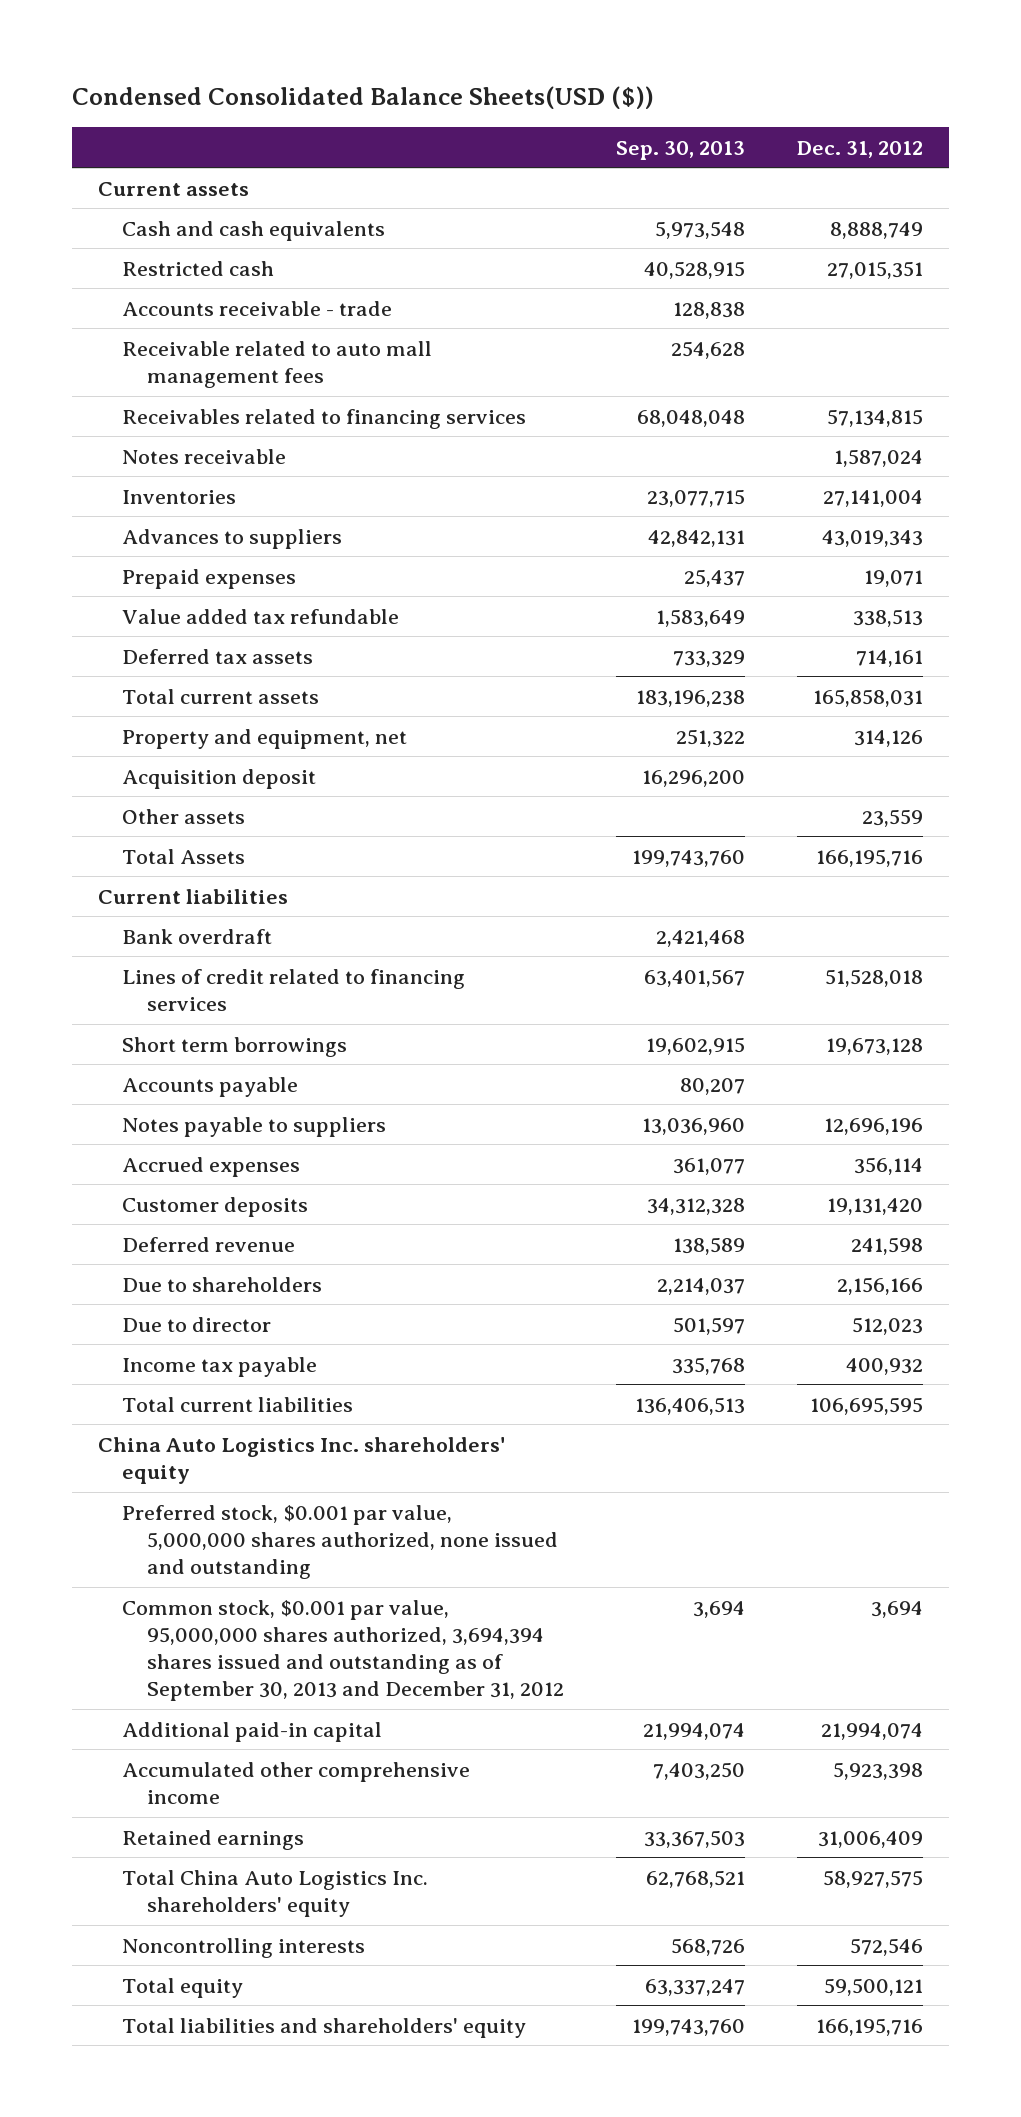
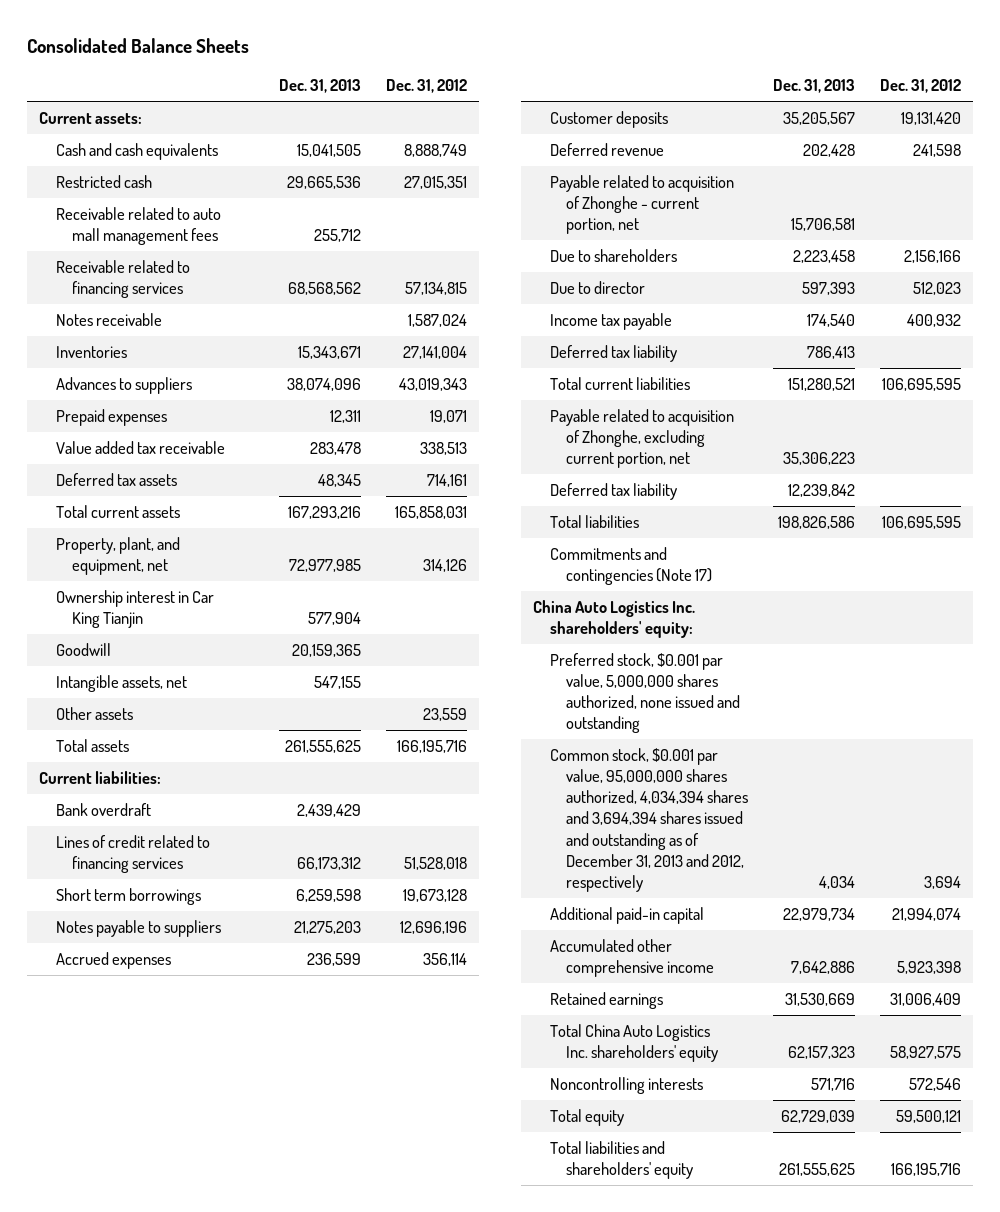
[71,86,654,110] Condensed Consolidated Balance Sheets(USD ($)) -> [26,37,249,53] Consolidated Balance Sheets
[615,140,745,160] Sep. 30, 2013 -> none
none -> [279,79,362,94] Dec. 31, 2013
[97,181,249,196] Current assets -> [39,112,143,125] Current assets:
[122,300,393,316] Accounts receivable - trade -> none
[122,408,527,429] Receivables related to financing services -> [55,260,190,299] Receivable related to financing services
[122,608,400,624] Value added tax refundable -> [55,441,225,455] Value added tax receivable
[122,768,317,789] Acquisition deposit -> none
[122,728,408,749] Property and equipment, net -> [55,537,180,576] Property, plant, and equipment, net
none -> [55,590,214,629] Ownership interest in Car King Tianjin
none -> [55,643,111,657] Goodwill
none -> [55,675,187,693] Intangible assets, net
[122,848,246,864] Total Assets -> [55,739,129,753] Total assets
[97,888,288,904] Current liabilities -> [39,771,162,785] Current liabilities:
[122,1076,299,1097] Accounts payable -> none
none -> [549,175,734,235] Payable related to acquisition of Zhonghe - current portion, net
none -> [549,345,677,363] Deferred tax liability
none -> [549,409,734,469] Payable related to acquisition of Zhonghe, excluding current portion, net
none -> [549,483,677,501] Deferred tax liability
none -> [549,515,639,529] Total liabilities
none -> [549,547,713,586] Commitments and contingencies (Note 17)
[97,1436,505,1484] China Auto Logistics Inc. shareholders' equity -> [533,600,696,639] China Auto Logistics Inc. shareholders' equity:
[122,1599,564,1702] Common stock, $0.001 par value, 95,000,000 shares authorized, 3,694,394 shares issued and outstanding as of September 30, 2013 and December 31, 2012 -> [549,748,749,892] Common stock, $0.001 par value, 95,000,000 shares authorized, 4,034,394 shares and 3,694,394 shares issued and outstanding as of December 31, 2013 and 2012, respectively

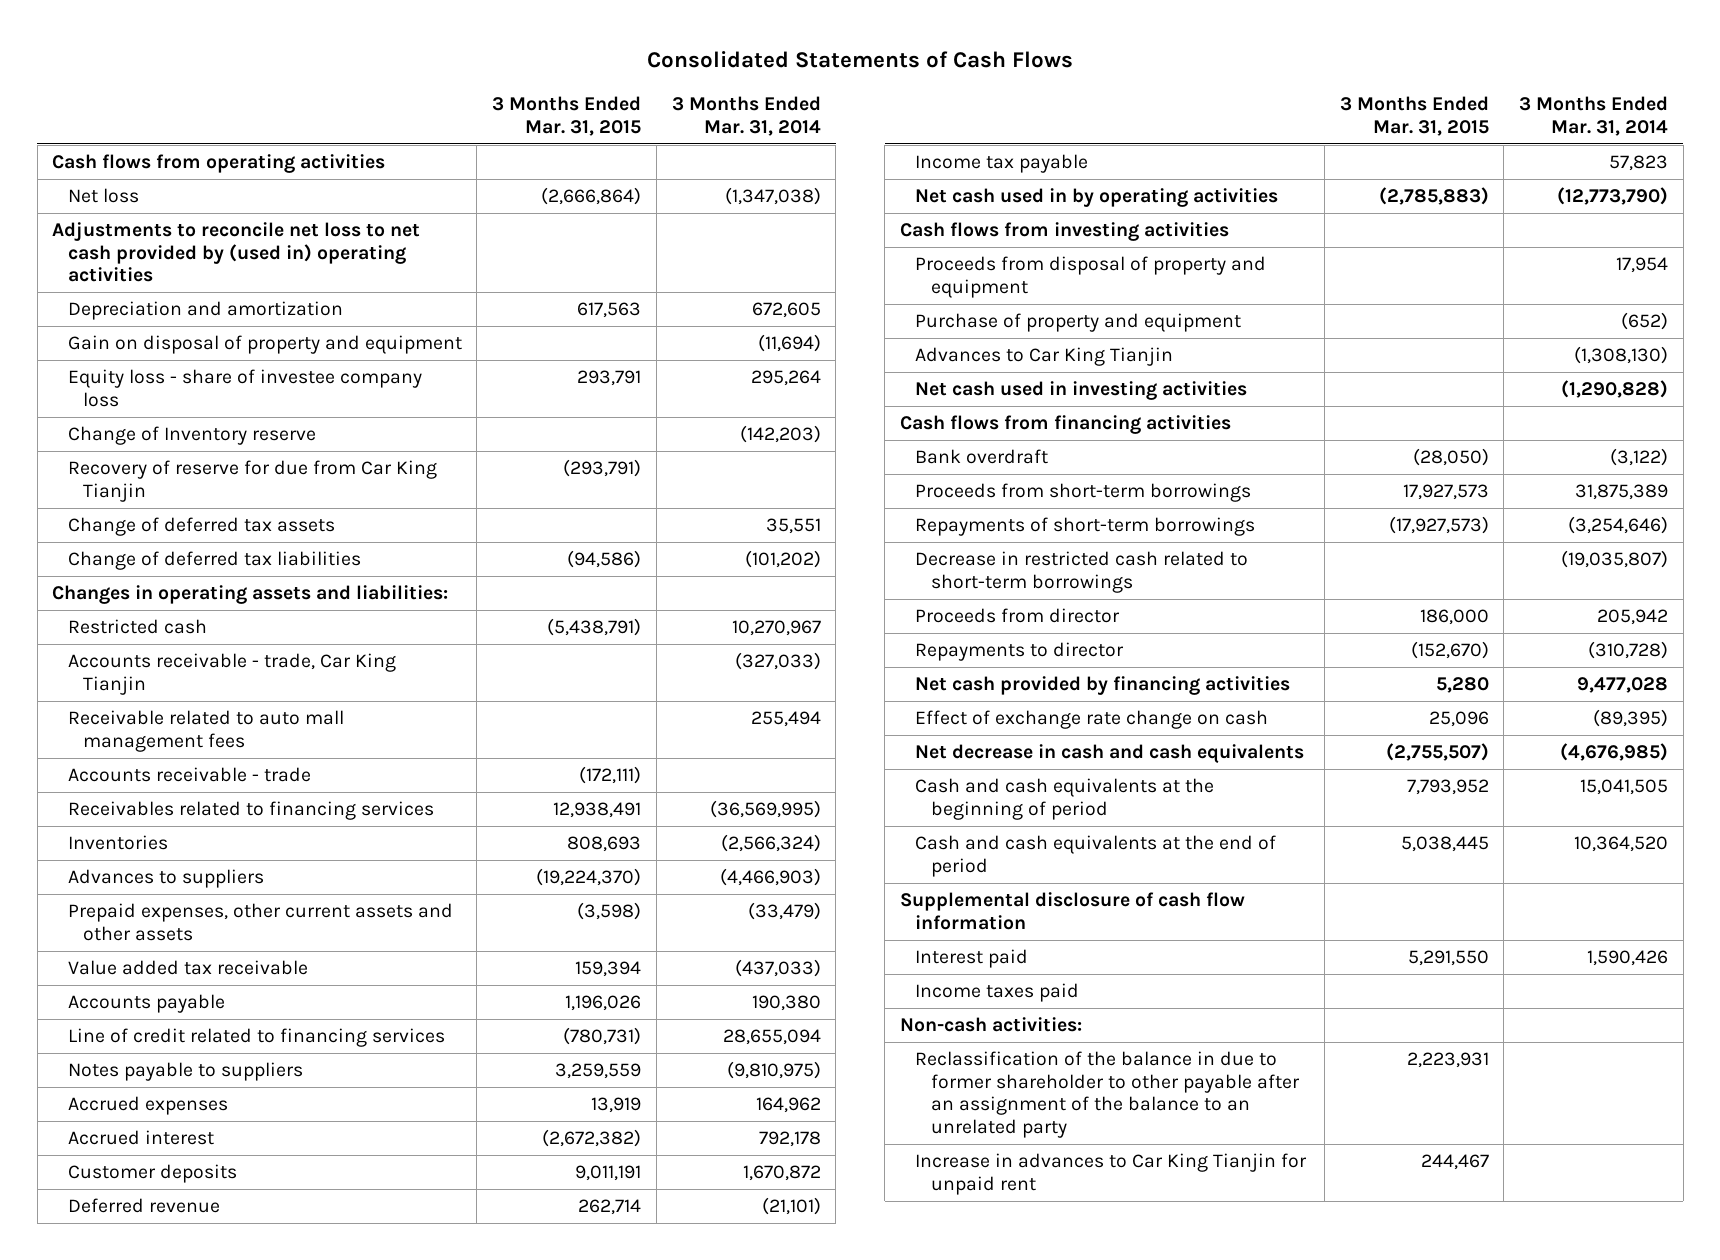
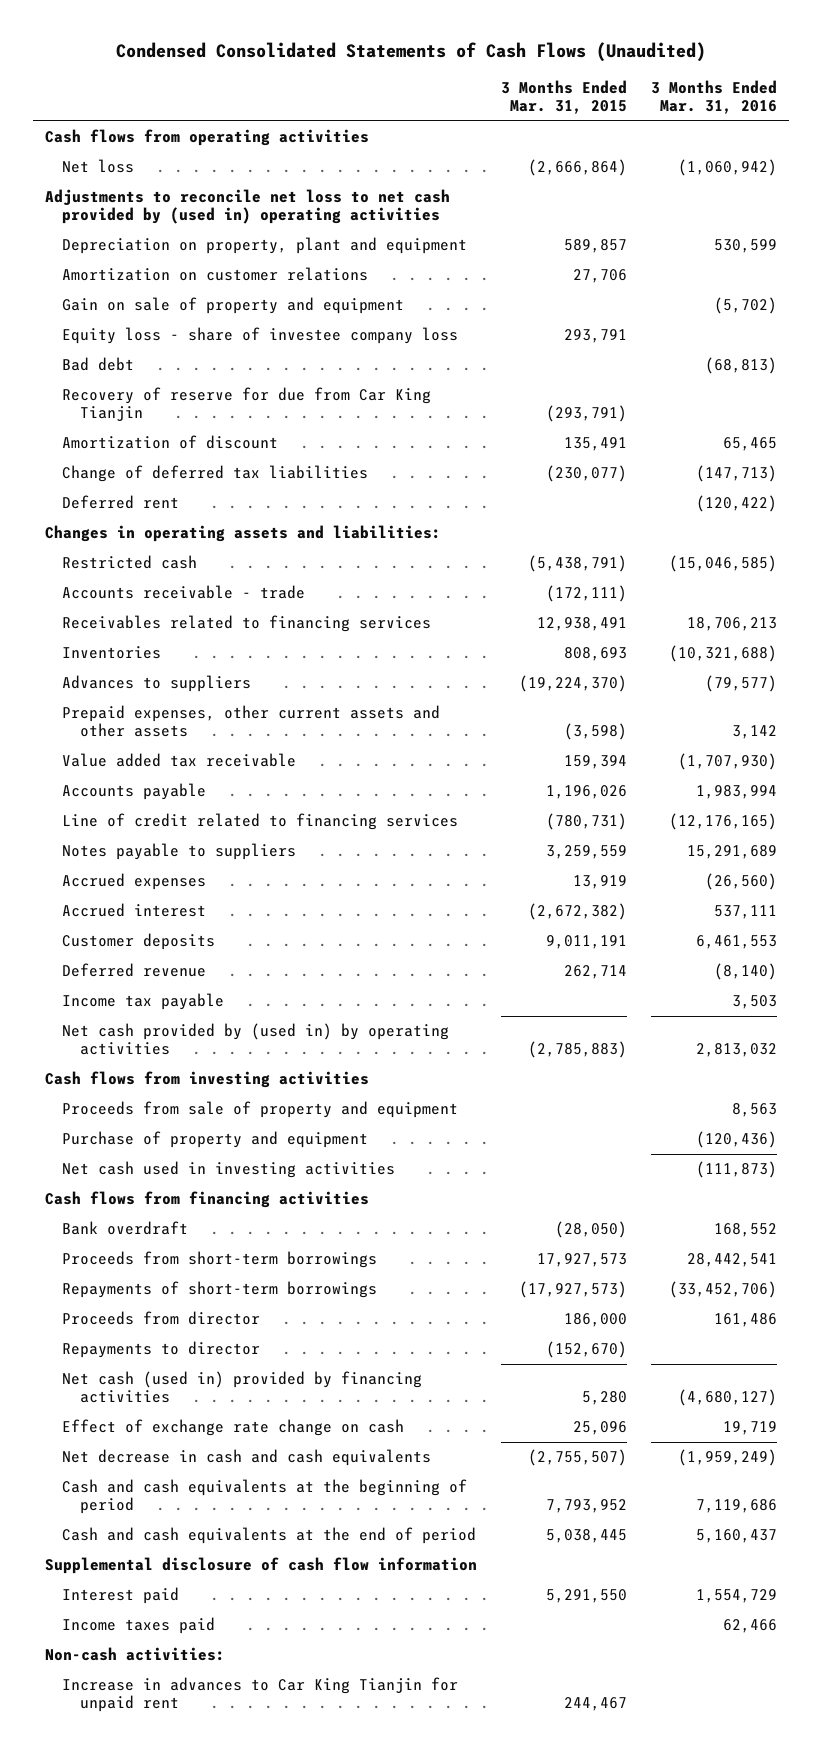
[647,51,1074,69] Consolidated Statements of Cash Flows -> [115,42,706,63] Condensed Consolidated Statements of Cash Flows (Unaudited)
[671,96,821,136] 3 Months Ended Mar. 31, 2014 -> none
none -> [650,80,777,115] 3 Months Ended Mar. 31, 2016
[67,301,343,321] Depreciation and amortization -> [62,237,468,255] Depreciation on property, plant and equipment
[577,302,642,319] 617,563 -> [563,239,627,254] 589,857
none -> [62,267,369,282] Amortization on customer relations
[67,335,462,355] Gain on disposal of property and equipment -> [62,297,405,315] Gain on sale of property and equipment
[67,426,316,446] Change of Inventory reserve -> none
none -> [62,357,135,372] Bad debt
[67,517,335,537] Change of deferred tax assets -> none
none -> [62,435,279,450] Amortization of discount
[567,550,642,569] (94,586) -> [545,465,627,483] (230,077)
none -> [62,495,180,510] Deferred rent
[67,653,396,695] Accounts receivable - trade, Car King Tianjin -> none
[67,710,344,752] Receivable related to auto mall management fees -> none
[915,188,1279,208] Net cash used in by operating activities -> [62,1023,450,1056] Net cash provided by (used in) by operating activities
[915,256,1267,298] Proceeds from disposal of property and equipment -> [62,1101,459,1119] Proceeds from sale of property and equipment
[915,347,1174,367] Advances to Car King Tianjin -> none
[915,551,1249,593] Decrease in restricted cash related to short-term borrowings -> none
[915,676,1291,696] Net cash provided by financing activities -> [62,1371,423,1404] Net cash (used in) provided by financing activities
[915,1051,1300,1139] Reclassification of the balance in due to former shareholder to other payable after an assignment of the balance to an unrelated party -> none

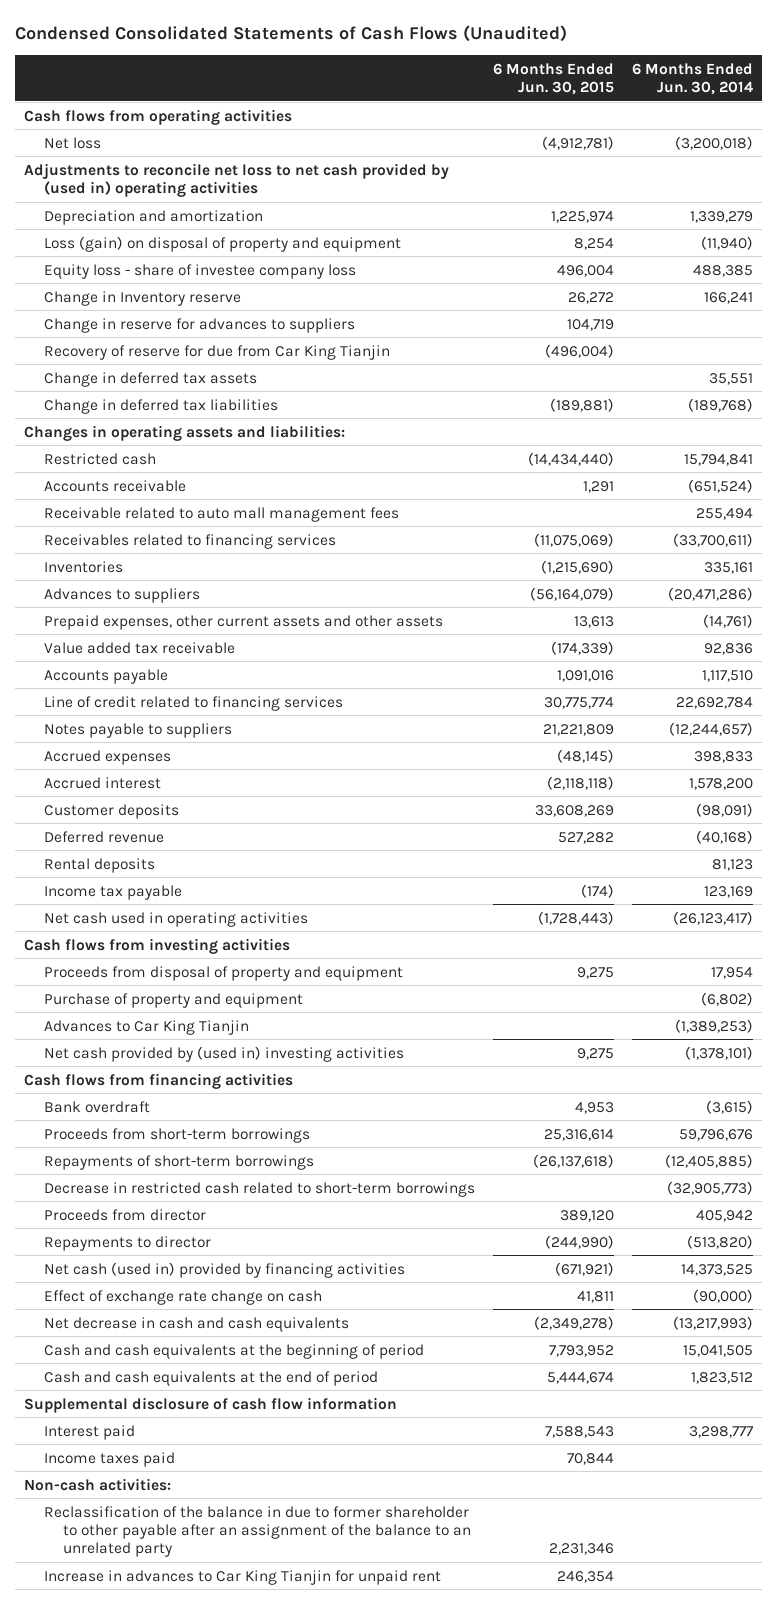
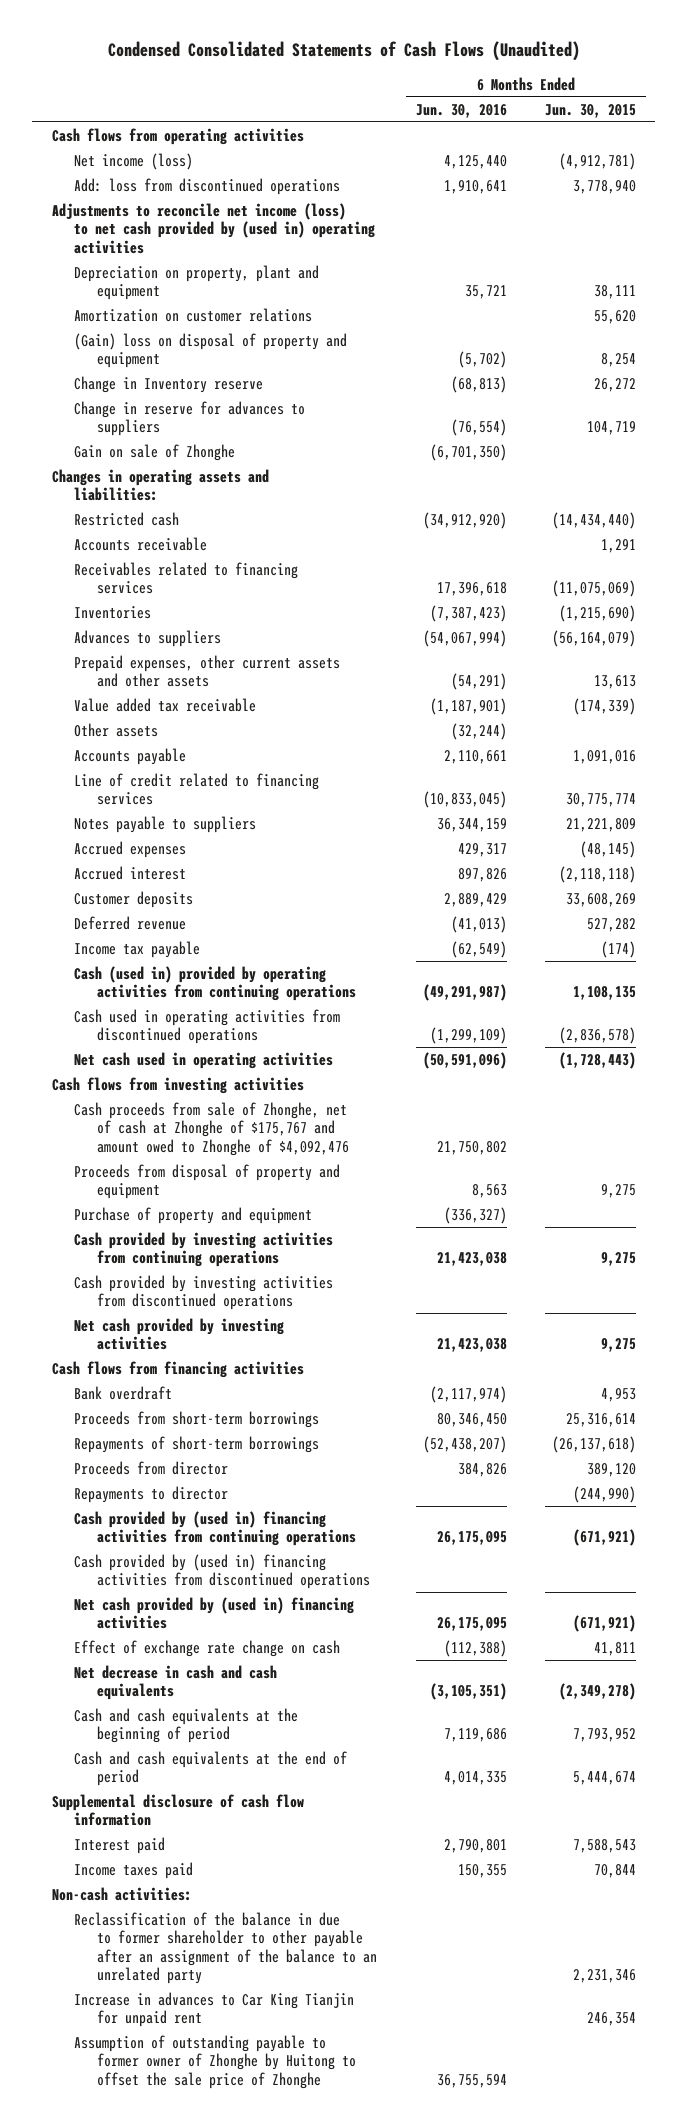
[631,62,753,95] 6 Months Ended Jun. 30, 2014 -> none
none -> [415,103,507,118] Jun. 30, 2016
[43,263,356,279] Equity loss - share of investee company loss -> none
[43,136,101,149] Net loss -> [74,152,194,170] Net income (loss)
none -> [74,177,341,195] Add: loss from discontinued operations
[23,162,449,197] Adjustments to reconcile net loss to net cash provided by (used in) operating activities -> [51,202,376,254] Adjustments to reconcile net income (loss) to net cash provided by (used in) operating activities
[43,209,263,225] Depreciation and amortization -> [74,264,320,301] Depreciation on property, plant and equipment
[550,210,614,223] 1,225,974 -> [594,285,637,300] 38,111
none -> [74,307,313,322] Amortization on customer relations
[43,235,401,252] Loss (gain) on disposal of property and equipment -> [74,332,348,369] (Gain) loss on disposal of property and equipment
[43,344,390,360] Recovery of reserve for due from Car King Tianjin -> none
[43,371,257,387] Change in deferred tax assets -> none
[43,398,278,414] Change in deferred tax liabilities -> none
none -> [74,443,236,461] Gain on sale of Zhonghe
[43,506,399,522] Receivable related to auto mall management fees -> none
none -> [74,722,159,737] Other assets
[43,857,155,873] Rental deposits -> none
none -> [74,965,357,1002] Cash (used in) provided by operating activities from continuing operations
none -> [74,1008,341,1045] Cash used in operating activities from discontinued operations
none -> [74,1101,350,1156] Cash proceeds from sale of Zhonghe, net of cash at Zhonghe of $175,767 and amount owed to Zhonghe of $4,092,476
[43,1019,249,1035] Advances to Car King Tianjin -> none
none -> [74,1231,334,1268] Cash provided by investing activities from continuing operations
none -> [74,1274,334,1311] Cash provided by investing activities from discontinued operations
[43,1045,404,1062] Net cash provided by (used in) investing activities -> [74,1317,285,1351] Net cash provided by investing activities
[43,1181,475,1197] Decrease in restricted cash related to short-term borrowings -> none
none -> [74,1510,357,1547] Cash provided by (used in) financing activities from continuing operations
none -> [74,1553,371,1590] Cash provided by (used in) financing activities from discontinued operations
[43,1261,405,1278] Net cash (used in) provided by financing activities -> [74,1596,355,1630] Net cash provided by (used in) financing activities
none -> [74,2034,357,2089] Assumption of outstanding payable to former owner of Zhonghe by Huitong to offset the sale price of Zhonghe

